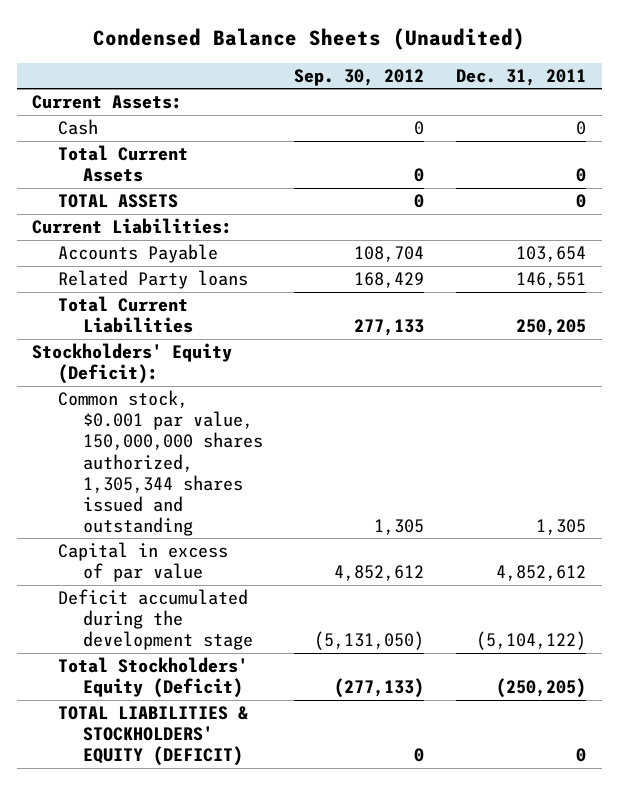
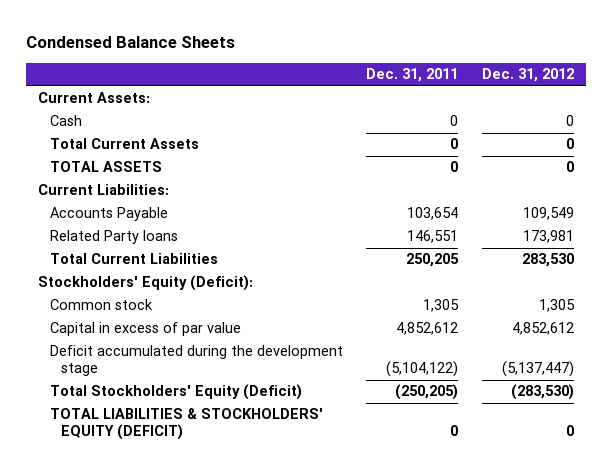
[93,27,526,50] Condensed Balance Sheets (Unaudited) -> [25,36,235,49] Condensed Balance Sheets
[294,68,425,86] Sep. 30, 2012 -> none
none -> [482,68,575,83] Dec. 31, 2012
[57,390,263,536] Common stock, $0.001 par value, 150,000,000 shares authorized, 1,305,344 shares issued and outstanding -> [49,299,153,311] Common stock

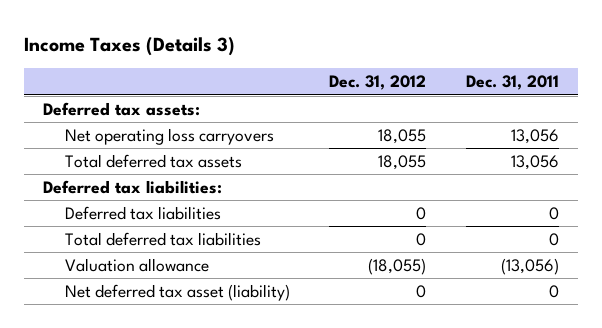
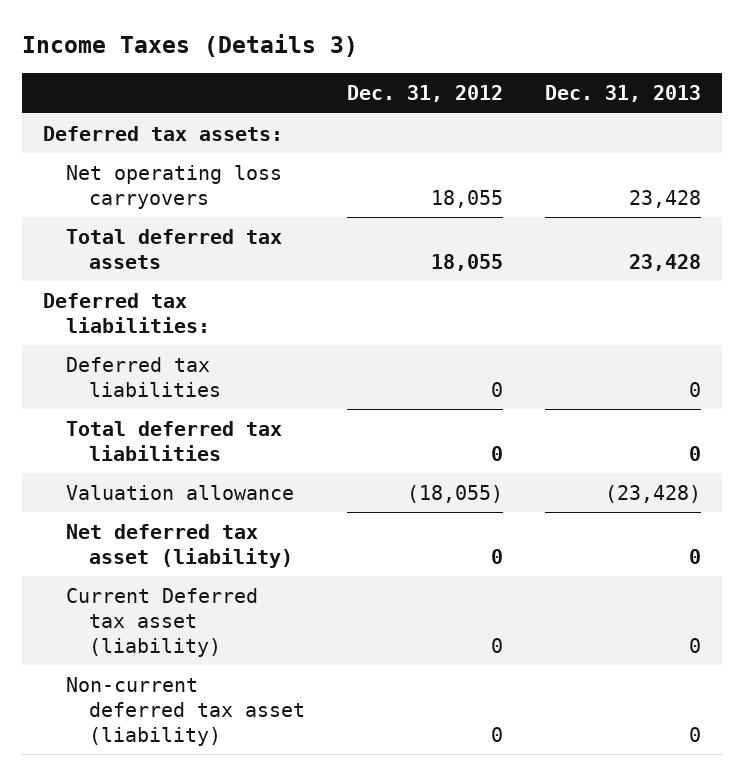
[465,75,559,91] Dec. 31, 2011 -> none
none -> [545,85,702,103] Dec. 31, 2013
none -> [66,588,259,657] Current Deferred tax asset (liability)
none -> [66,677,306,746] Non-current deferred tax asset (liability)

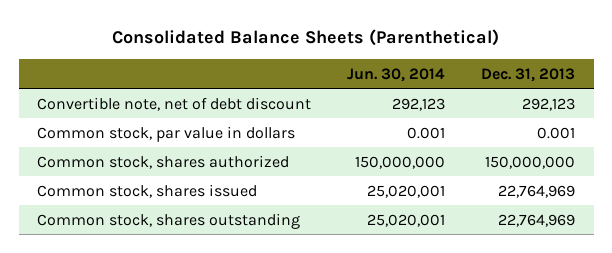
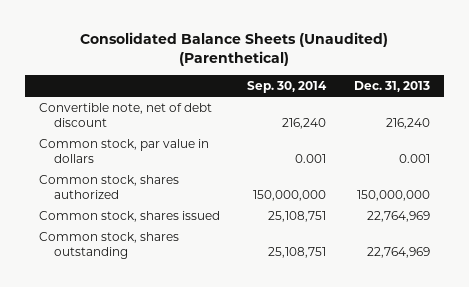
[112,29,500,47] Consolidated Balance Sheets (Parenthetical) -> [80,32,389,67] Consolidated Balance Sheets (Unaudited) (Parenthetical)
[347,67,446,82] Jun. 30, 2014 -> none
none -> [247,81,328,94] Sep. 30, 2014
[522,97,576,111] 292,123 -> [386,117,431,129] 216,240

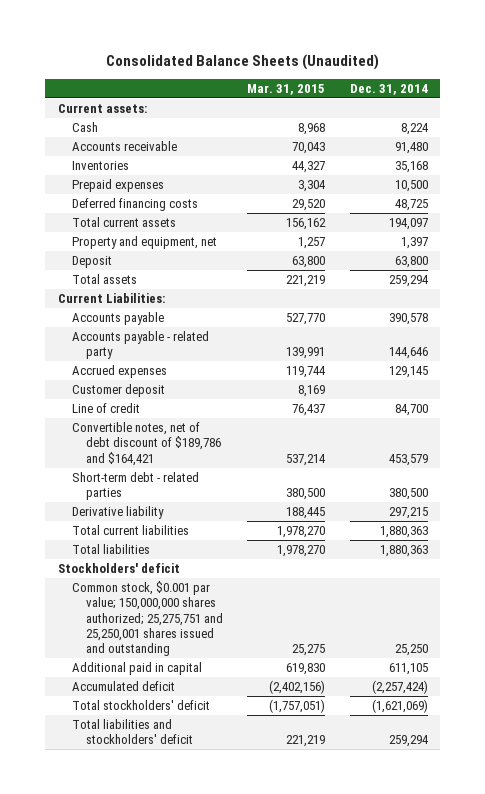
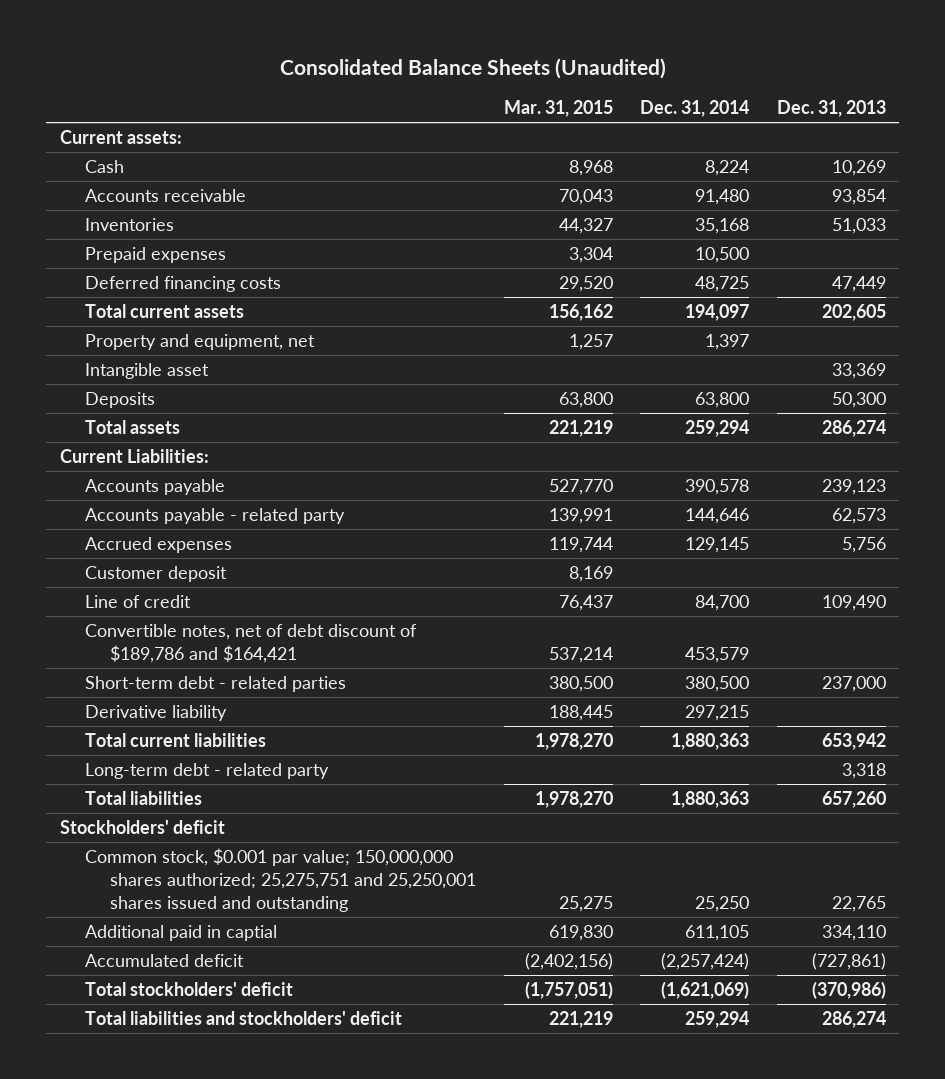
none -> [776,100,886,118] Dec. 31, 2013
none -> [85,363,210,380] Intangible asset
[71,256,112,269] Deposit -> [85,392,156,409] Deposits
none -> [85,763,330,780] Long-term debt - related party
[71,662,202,676] Additional paid in capital -> [85,925,278,942] Additional paid in captial

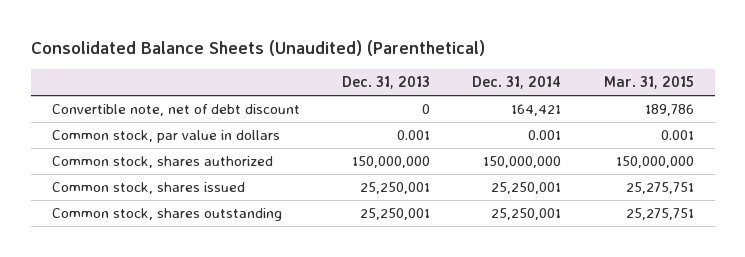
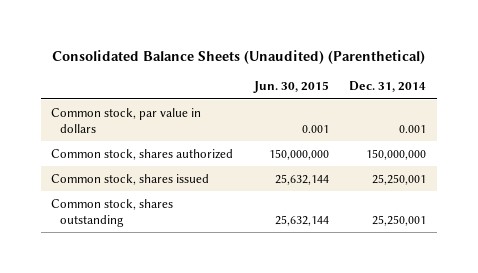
[342,76,431,90] Dec. 31, 2013 -> none
[603,76,694,90] Mar. 31, 2015 -> none
none -> [252,81,329,94] Jun. 30, 2015
[51,104,300,117] Convertible note, net of debt discount -> none

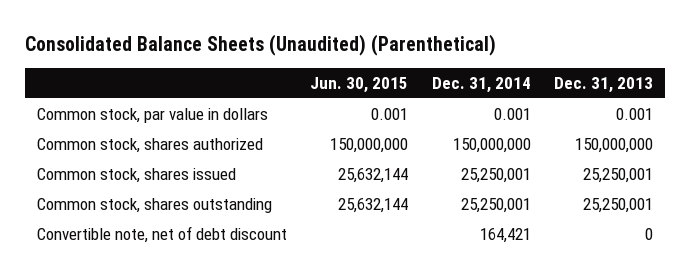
none -> [554,77,654,94] Dec. 31, 2013
none -> [36,225,287,243] Convertible note, net of debt discount

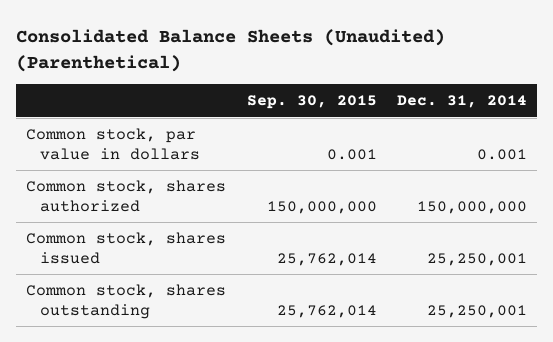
[310,77,409,94] Jun. 30, 2015 -> none
[554,77,654,94] Dec. 31, 2013 -> none
none -> [246,95,377,110] Sep. 30, 2015
[36,225,287,243] Convertible note, net of debt discount -> none

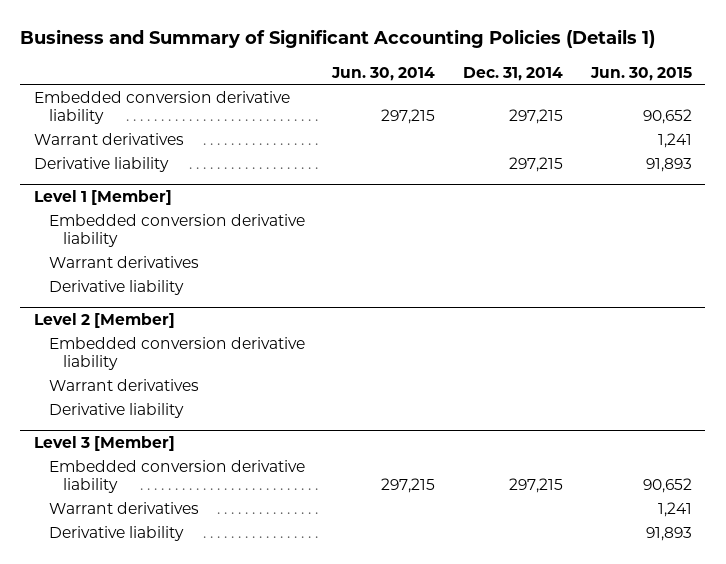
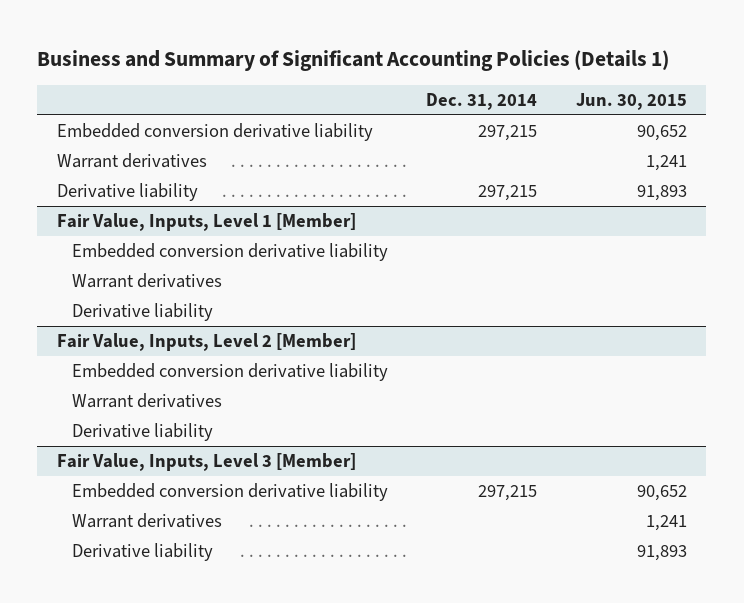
[331,66,436,81] Jun. 30, 2014 -> none
[33,189,172,205] Level 1 [Member] -> [56,213,356,232] Fair Value, Inputs, Level 1 [Member]
[33,312,175,328] Level 2 [Member] -> [56,333,356,352] Fair Value, Inputs, Level 2 [Member]
[33,435,175,451] Level 3 [Member] -> [56,453,356,472] Fair Value, Inputs, Level 3 [Member]

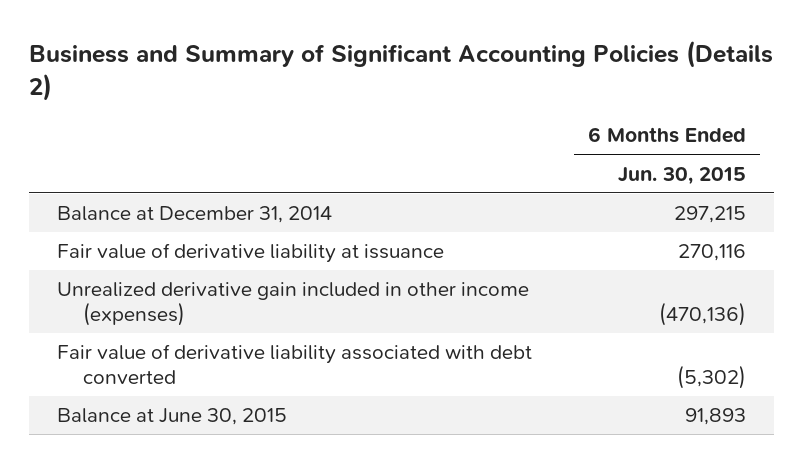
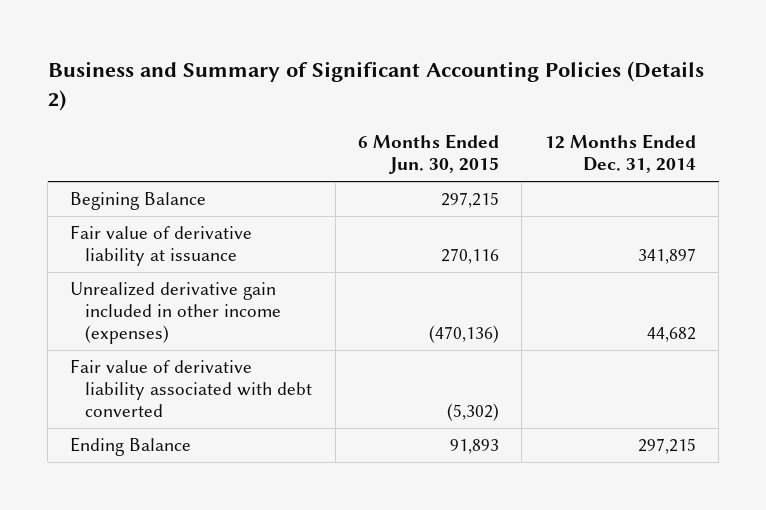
none -> [544,134,696,174] 12 Months Ended Dec. 31, 2014
[56,206,332,224] Balance at December 31, 2014 -> [70,191,207,210] Begining Balance
[56,408,287,426] Balance at June 30, 2015 -> [70,436,192,456] Ending Balance

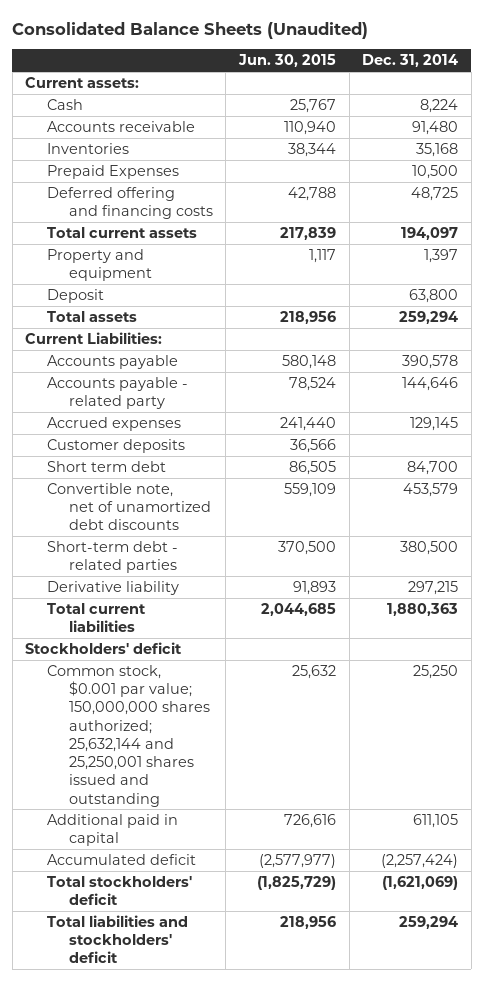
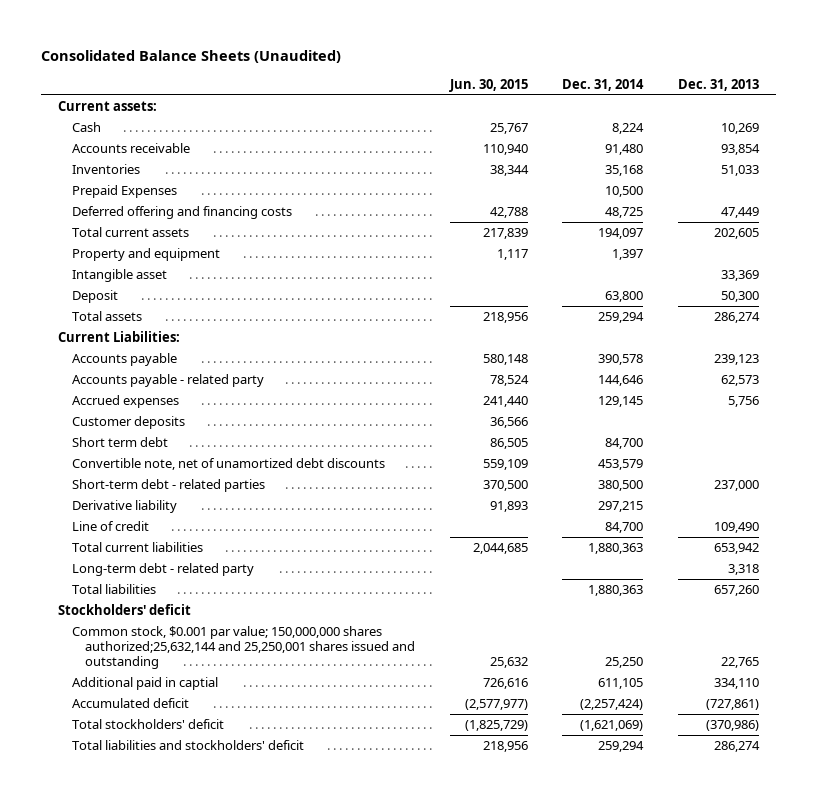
none -> [677,78,759,91] Dec. 31, 2013
none -> [71,269,167,283] Intangible asset
none -> [71,521,149,532] Line of credit
none -> [71,563,254,577] Long-term debt - related party
none -> [71,584,156,595] Total liabilities
[46,664,210,807] Common stock, $0.001 par value; 150,000,000 shares authorized; 25,632,144 and 25,250,001 shares issued and outstanding -> [71,626,416,670] Common stock, $0.001 par value; 150,000,000 shares authorized;25,632,144 and 25,250,001 shares issued and outstanding
[46,813,178,847] Additional paid in capital -> [71,677,218,691] Additional paid in captial

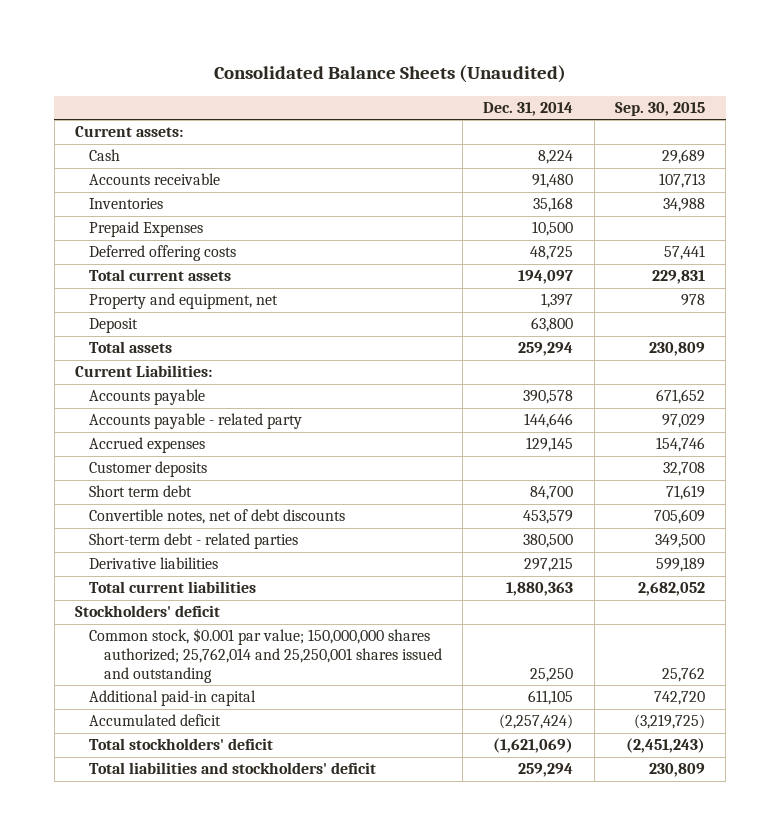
[448,78,528,92] Jun. 30, 2015 -> none
[677,78,759,91] Dec. 31, 2013 -> none
none -> [614,102,705,117] Sep. 30, 2015
[71,206,292,220] Deferred offering and financing costs -> [89,245,237,262] Deferred offering costs
[71,269,167,283] Intangible asset -> none
[71,248,220,262] Property and equipment -> [89,293,279,310] Property and equipment, net
[71,458,385,471] Convertible note, net of unamortized debt discounts -> [89,509,346,525] Convertible notes, net of debt discounts
[71,521,149,532] Line of credit -> none
[71,500,177,514] Derivative liability -> [89,557,219,570] Derivative liabilities
[71,563,254,577] Long-term debt - related party -> none
[71,584,156,595] Total liabilities -> none
[71,626,416,670] Common stock, $0.001 par value; 150,000,000 shares authorized;25,632,144 and 25,250,001 shares issued and outstanding -> [89,628,442,683] Common stock, $0.001 par value; 150,000,000 shares authorized; 25,762,014 and 25,250,001 shares issued and outstanding
[71,677,218,691] Additional paid in captial -> [89,690,257,707] Additional paid-in capital

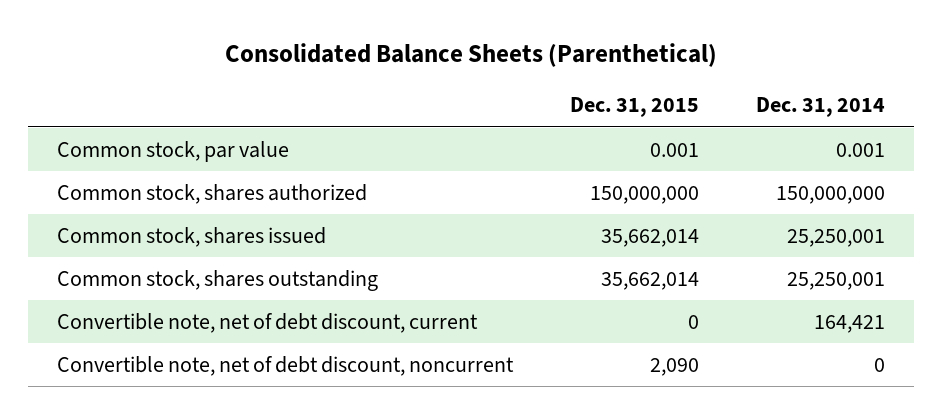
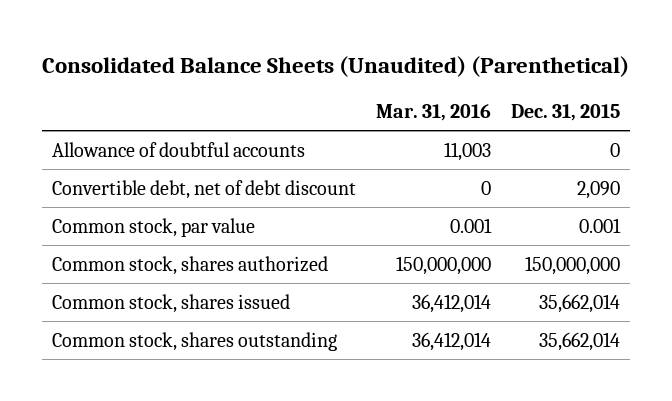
[224,42,717,67] Consolidated Balance Sheets (Parenthetical) -> [41,55,629,77] Consolidated Balance Sheets (Unaudited) (Parenthetical)
[756,97,886,118] Dec. 31, 2014 -> none
none -> [375,104,491,122] Mar. 31, 2016
none -> [51,141,305,157] Allowance of doubtful accounts
none -> [51,179,356,199] Convertible debt, net of debt discount
[56,312,478,333] Convertible note, net of debt discount, current -> none
[56,355,514,376] Convertible note, net of debt discount, noncurrent -> none

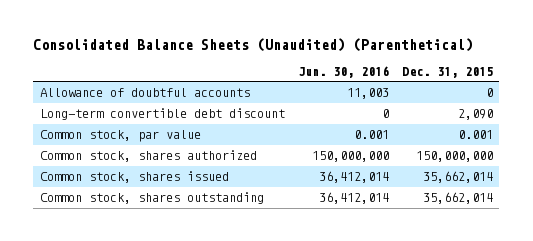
[375,104,491,122] Mar. 31, 2016 -> none
none -> [297,65,389,78] Jun. 30, 2016
[51,179,356,199] Convertible debt, net of debt discount -> [39,108,285,121] Long-term convertible debt discount

